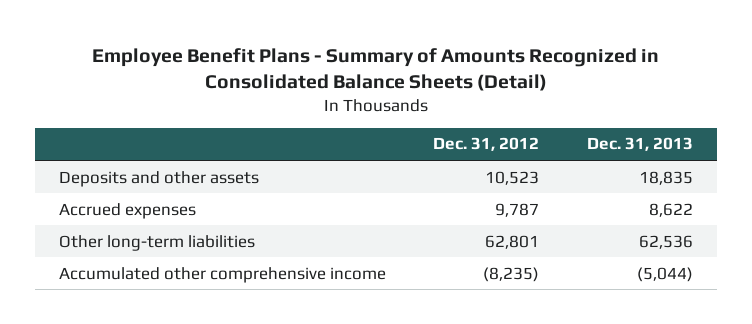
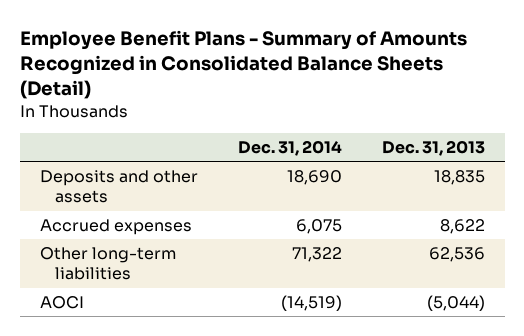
[433,137,540,152] Dec. 31, 2012 -> none
none -> [237,140,342,157] Dec. 31, 2014
[59,266,387,283] Accumulated other comprehensive income -> [39,296,84,310] AOCI

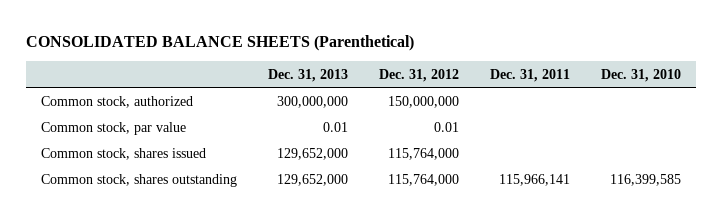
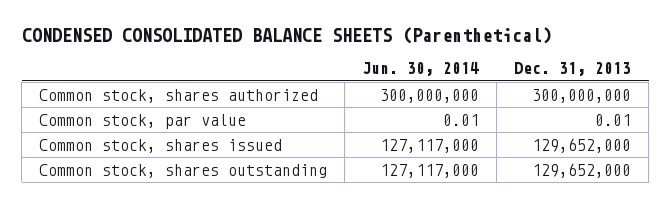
[25,35,414,52] CONSOLIDATED BALANCE SHEETS (Parenthetical) -> [21,27,552,45] CONDENSED CONSOLIDATED BALANCE SHEETS (Parenthetical)
[378,68,459,82] Dec. 31, 2012 -> none
[489,68,570,82] Dec. 31, 2011 -> none
[600,68,681,82] Dec. 31, 2010 -> none
none -> [362,62,480,77] Jun. 30, 2014
[40,95,193,108] Common stock, authorized -> [39,88,319,103] Common stock, shares authorized

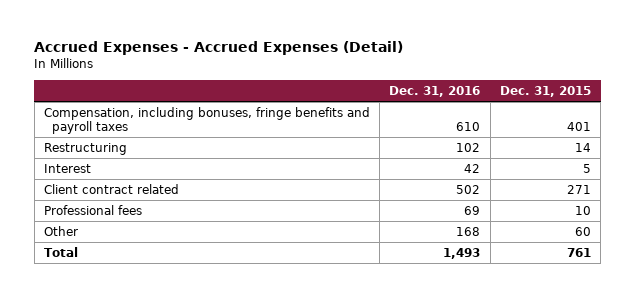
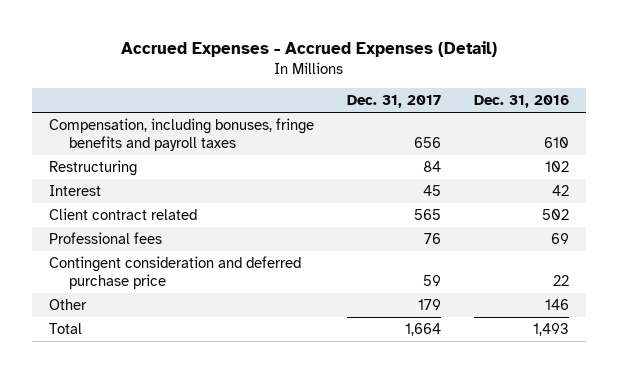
[499,85,591,97] Dec. 31, 2015 -> none
none -> [346,94,441,108] Dec. 31, 2017
none -> [48,256,301,289] Contingent consideration and deferred purchase price
[456,226,481,236] 168 -> [545,299,570,311] 146

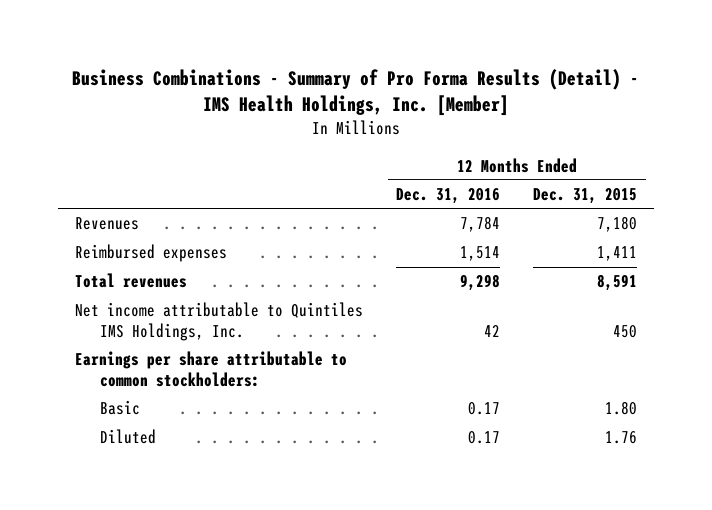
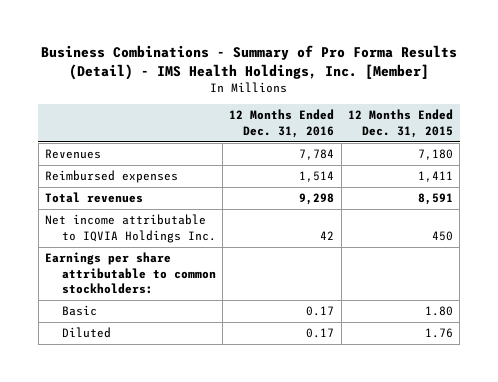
[74,302,363,341] Net income attributable to Quintiles IMS Holdings, Inc. -> [45,214,217,243] Net income attributable to IQVIA Holdings Inc.

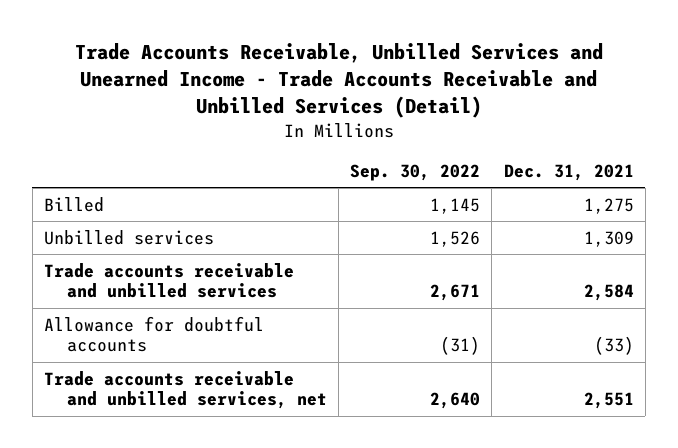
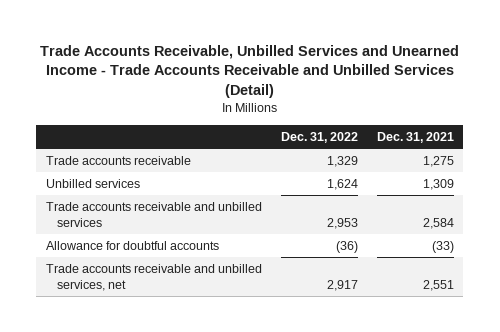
[350,163,481,181] Sep. 30, 2022 -> none
none -> [280,131,358,143] Dec. 31, 2022
[44,196,105,212] Billed -> [45,156,191,166] Trade accounts receivable

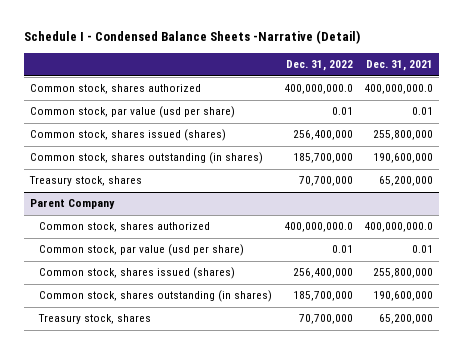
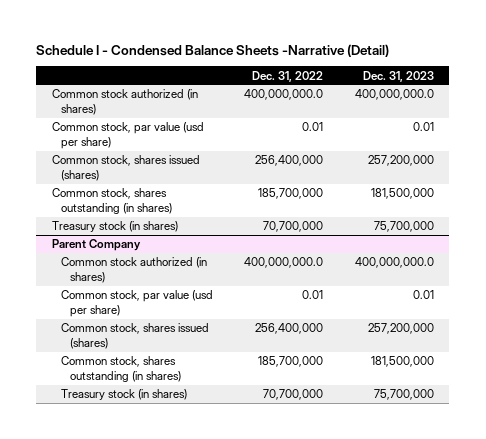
[366,60,434,72] Dec. 31, 2021 -> none
none -> [362,70,434,82] Dec. 31, 2023
[29,84,201,95] Common stock, shares authorized -> [52,89,199,115] Common stock authorized (in shares)
[28,176,142,187] Treasury stock, shares -> [52,221,179,233] Treasury stock (in shares)
[38,222,210,233] Common stock, shares authorized -> [61,257,208,283] Common stock authorized (in shares)
[37,314,151,325] Treasury stock, shares -> [61,389,188,401] Treasury stock (in shares)

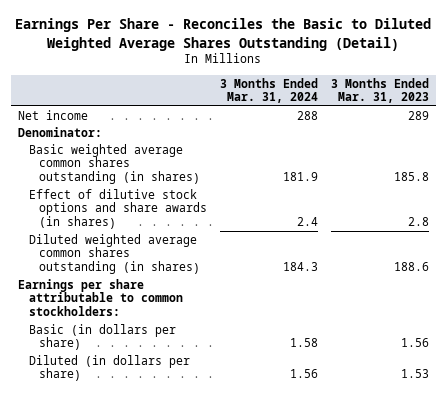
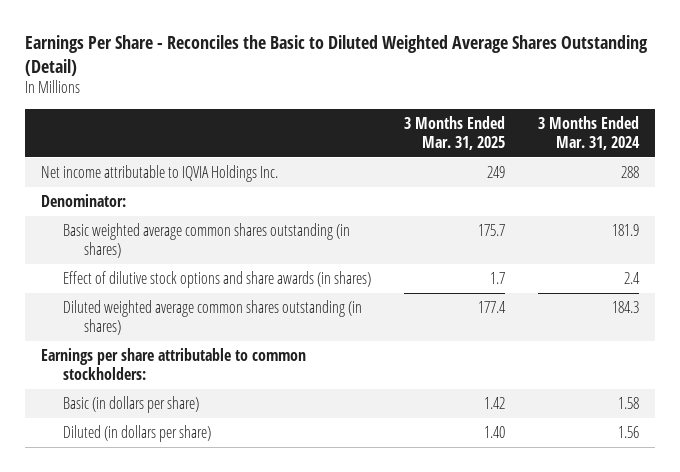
[331,77,430,104] 3 Months Ended Mar. 31, 2023 -> none
none -> [403,115,505,150] 3 Months Ended Mar. 31, 2025
[17,109,88,120] Net income -> [41,164,279,182] Net income attributable to IQVIA Holdings Inc.

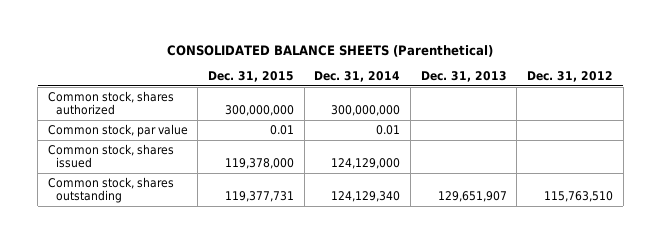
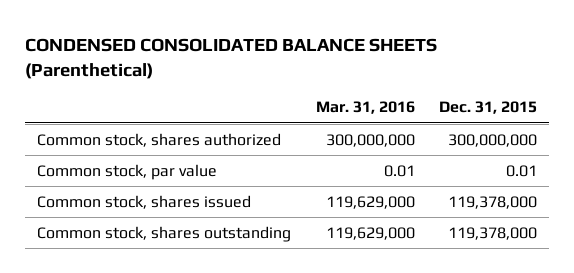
[167,45,494,58] CONSOLIDATED BALANCE SHEETS (Parenthetical) -> [25,37,438,79] CONDENSED CONSOLIDATED BALANCE SHEETS (Parenthetical)
[314,71,401,83] Dec. 31, 2014 -> none
[420,71,507,83] Dec. 31, 2013 -> none
[527,71,614,83] Dec. 31, 2012 -> none
none -> [315,101,415,115] Mar. 31, 2016
[225,191,295,203] 119,377,731 -> [447,226,537,240] 119,378,000

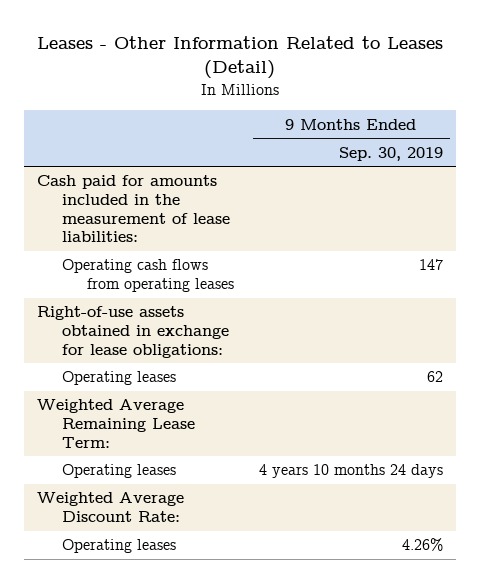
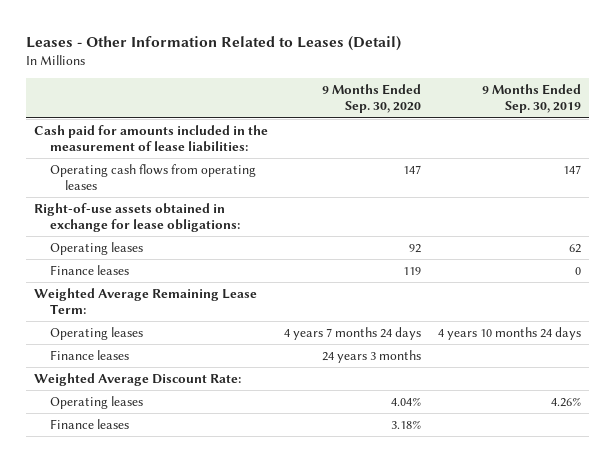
none -> [322,84,422,114] 9 Months Ended Sep. 30, 2020
none -> [49,264,129,275] Finance leases
none -> [49,349,129,360] Finance leases
none -> [49,418,129,429] Finance leases

